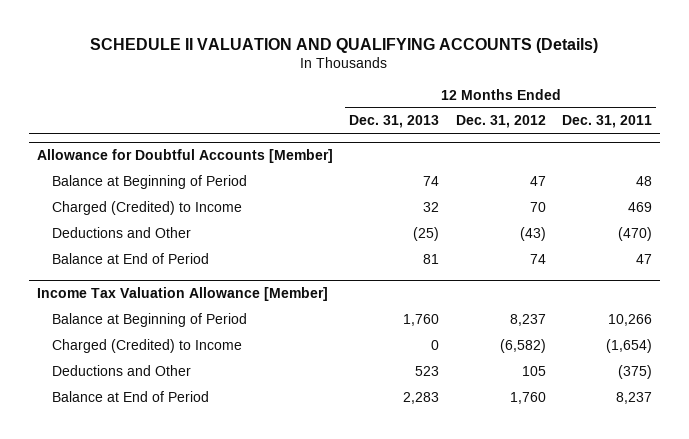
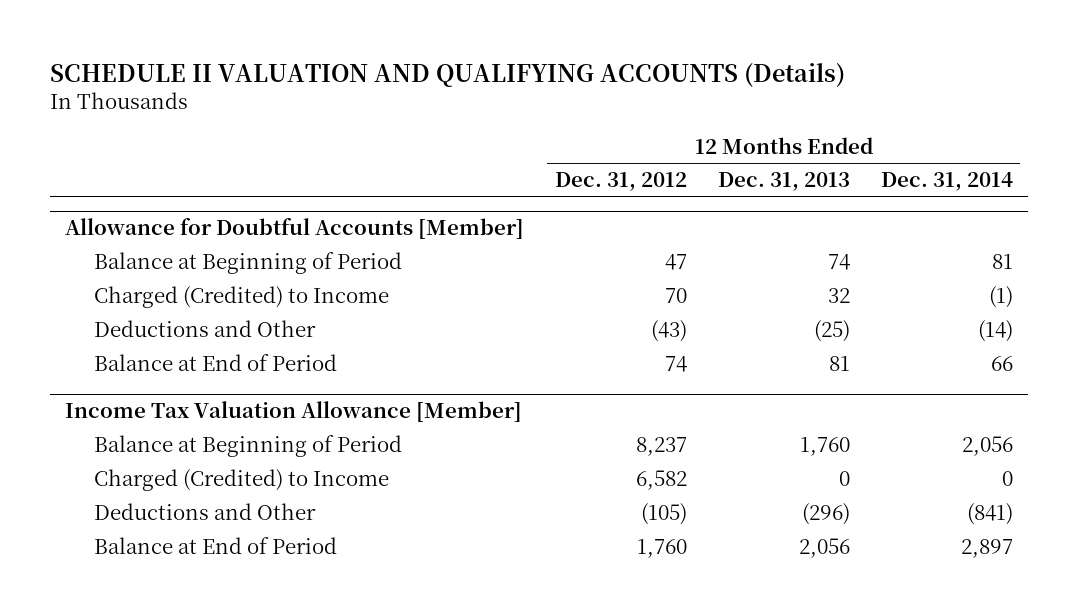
[562,115,653,129] Dec. 31, 2011 -> none
none -> [880,172,1013,192] Dec. 31, 2014
[499,338,546,353] (6,582) -> [636,470,688,491] 6,582
[415,365,440,376] 523 -> [801,503,850,526] (296)
[521,365,546,376] 105 -> [641,503,688,526] (105)
[403,391,440,404] 2,283 -> [798,538,850,559] 2,056

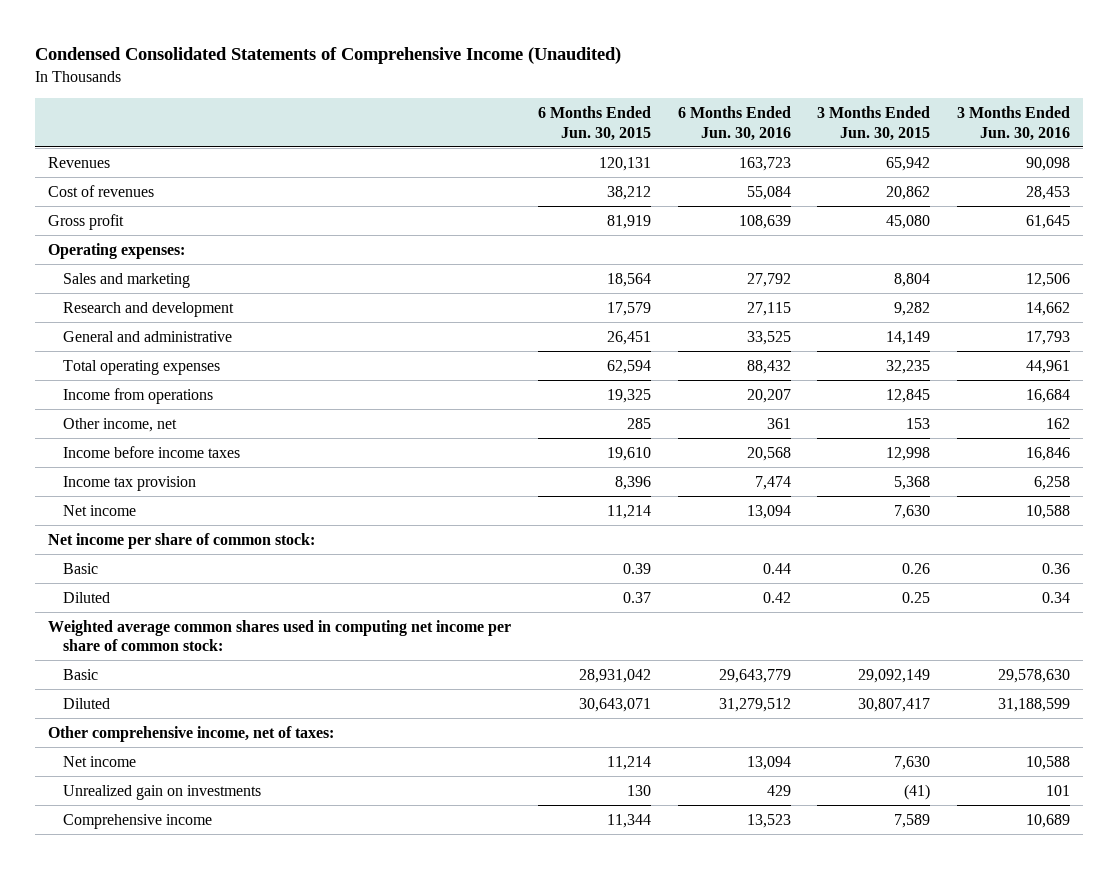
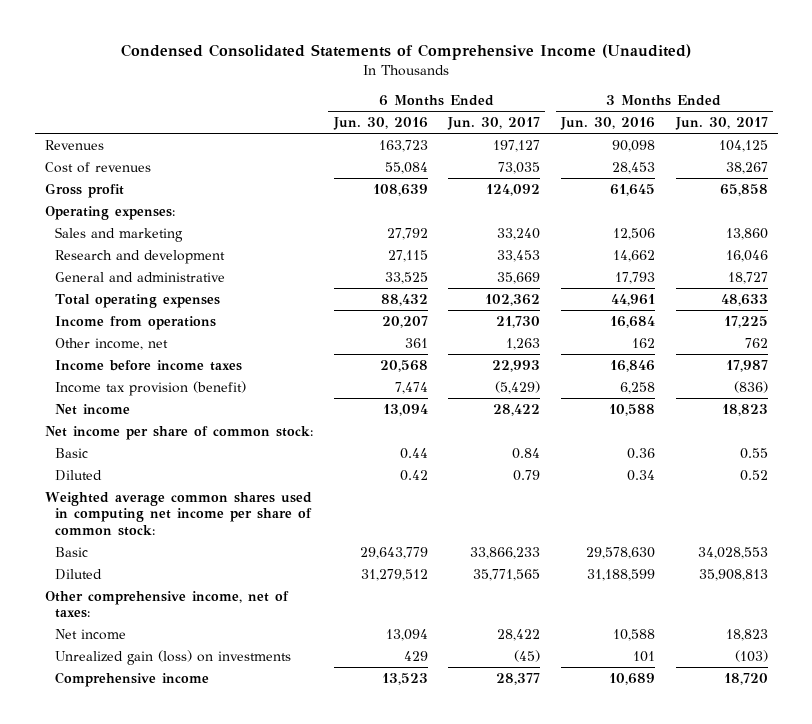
[537,105,651,141] 6 Months Ended Jun. 30, 2015 -> none
[817,105,931,141] 3 Months Ended Jun. 30, 2015 -> none
none -> [447,117,541,131] Jun. 30, 2017
none -> [674,117,768,131] Jun. 30, 2017
[62,475,196,491] Income tax provision -> [54,380,246,396] Income tax provision (benefit)
[62,784,261,800] Unrealized gain on investments -> [54,649,291,665] Unrealized gain (loss) on investments

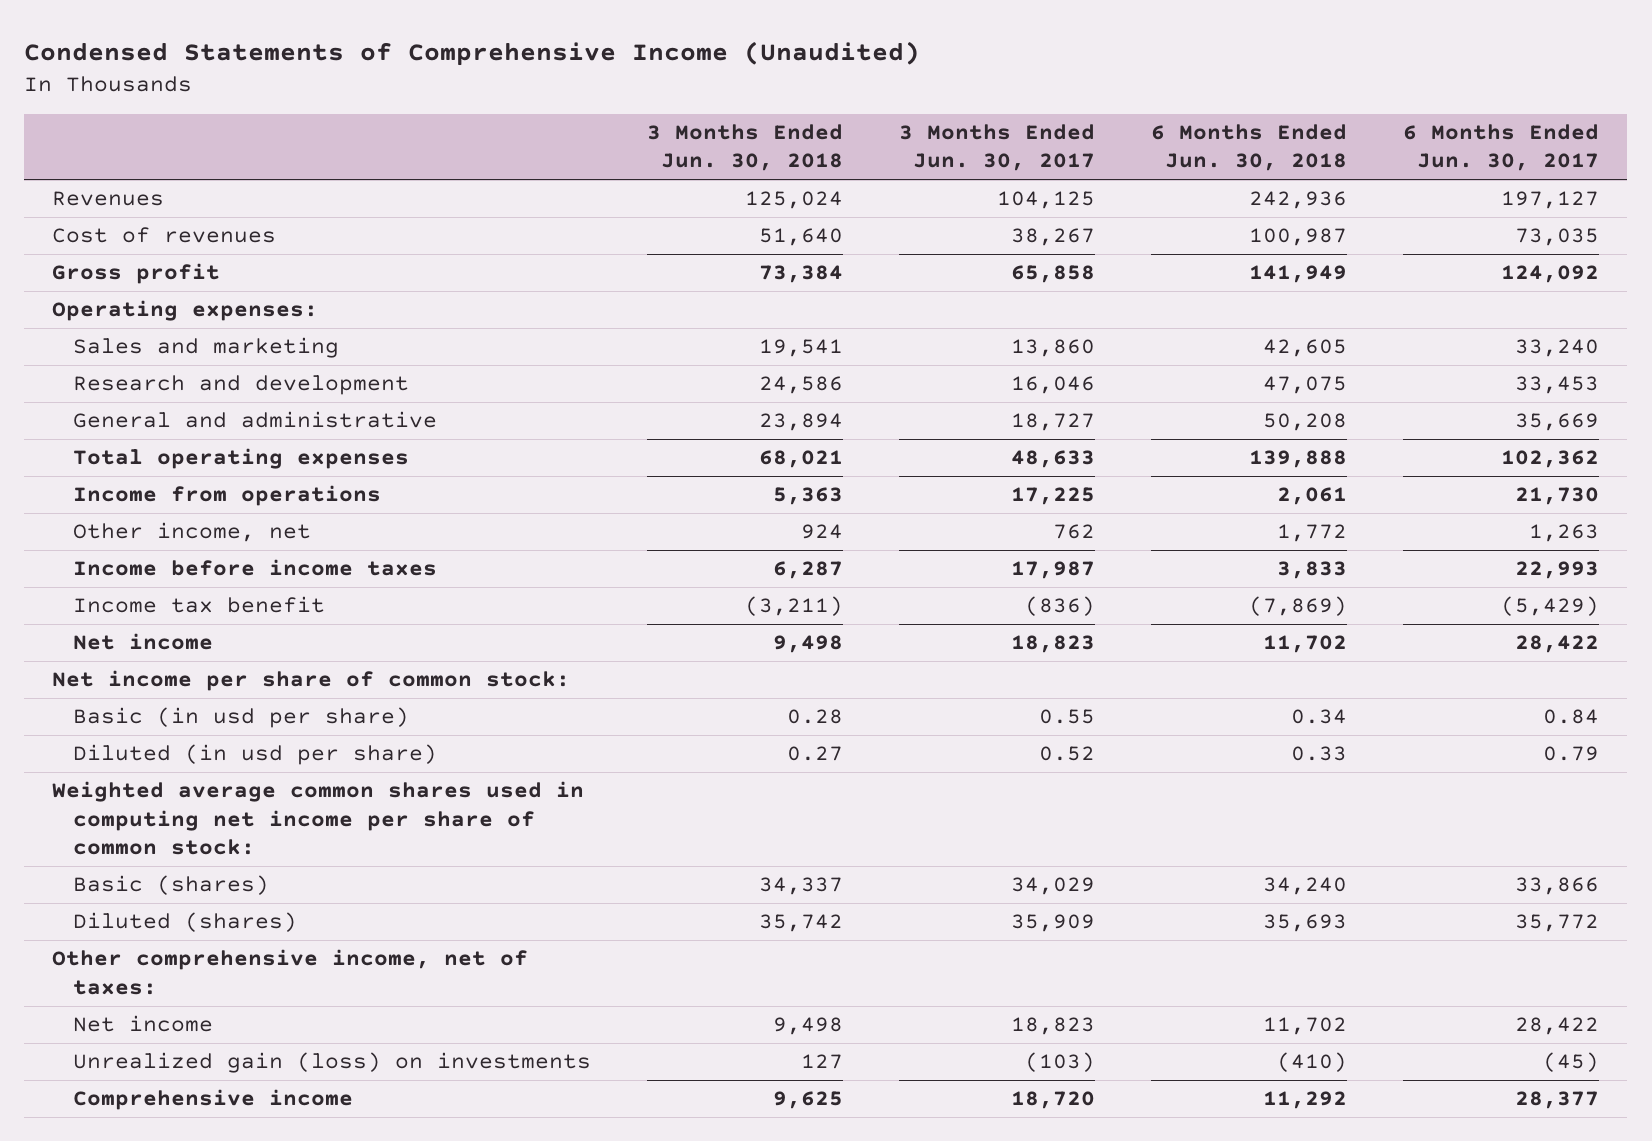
[121,44,692,61] Condensed Consolidated Statements of Comprehensive Income (Unaudited) -> [24,40,921,66] Condensed Statements of Comprehensive Income (Unaudited)
[332,117,428,131] Jun. 30, 2016 -> none
[559,117,655,131] Jun. 30, 2016 -> none
none -> [647,123,844,172] 3 Months Ended Jun. 30, 2018
none -> [1151,123,1348,172] 6 Months Ended Jun. 30, 2018
[54,380,246,396] Income tax provision (benefit) -> [73,596,326,614] Income tax benefit
[54,447,88,458] Basic -> [73,707,410,729] Basic (in usd per share)
[54,469,102,481] Diluted -> [73,744,438,766] Diluted (in usd per share)
[54,546,88,557] Basic -> [73,875,270,896] Basic (shares)
[470,546,541,559] 33,866,233 -> [1515,877,1600,896] 33,866
[697,546,768,559] 34,028,553 -> [1011,877,1096,896] 34,029
[54,568,102,580] Diluted -> [73,912,298,933] Diluted (shares)
[473,568,541,581] 35,771,565 -> [1515,914,1600,933] 35,772
[698,568,768,581] 35,908,813 -> [1011,914,1096,933] 35,909

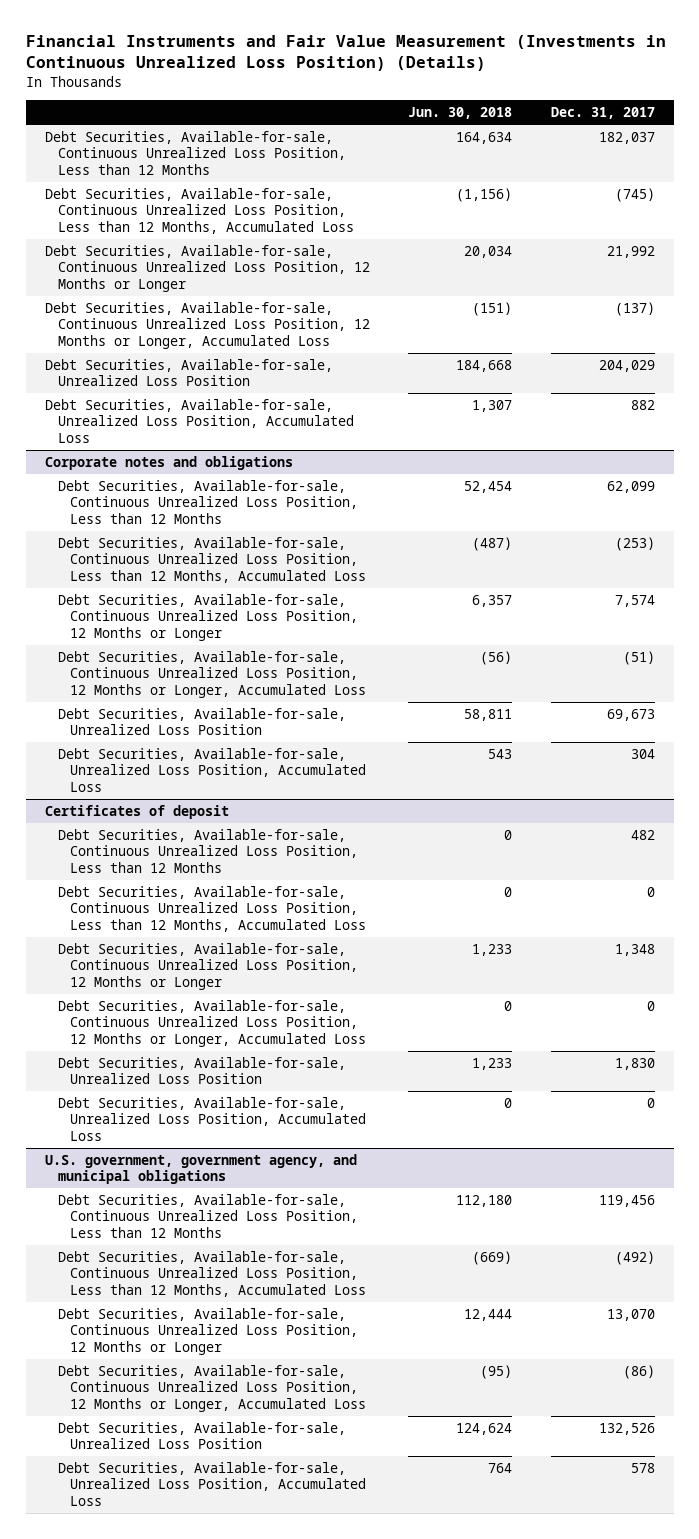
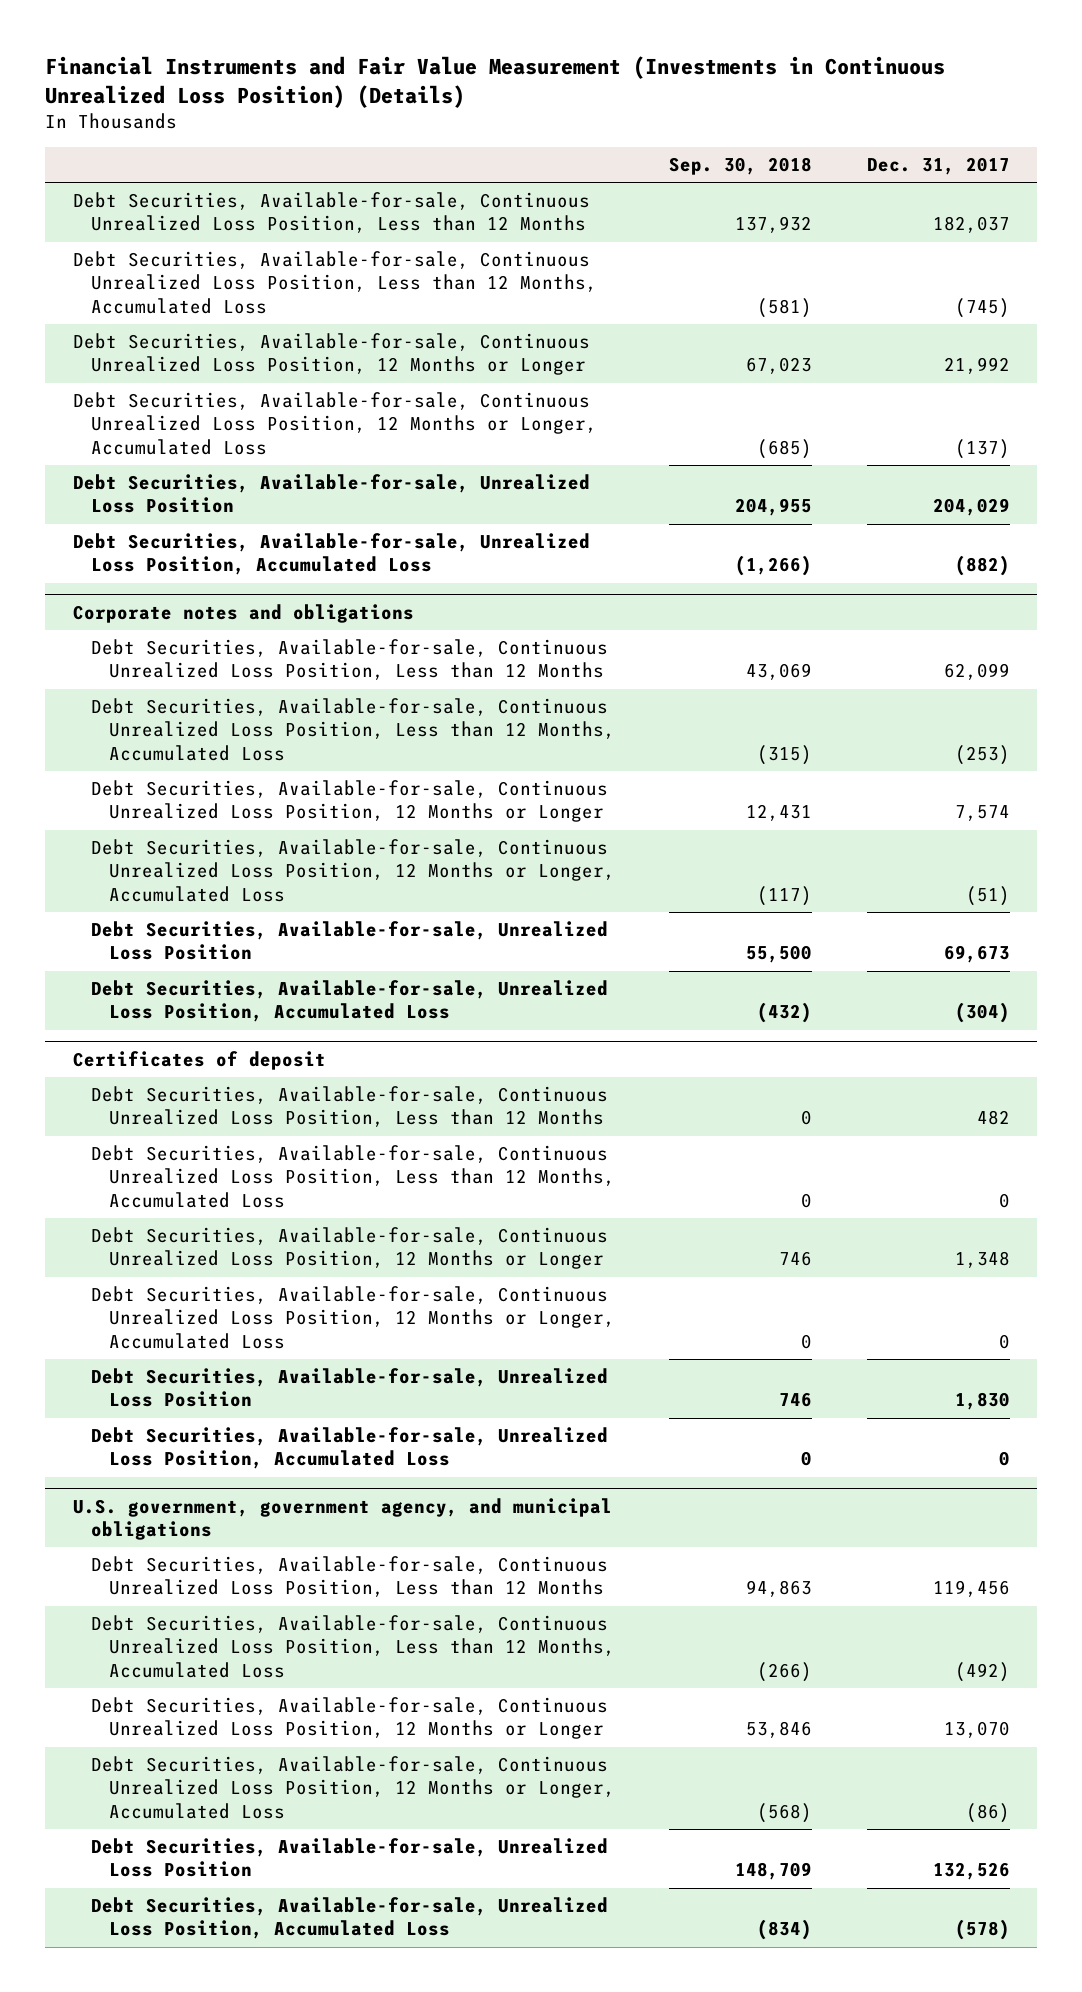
[408,107,513,120] Jun. 30, 2018 -> none
none -> [669,156,813,175] Sep. 30, 2018
[630,399,655,410] 882 -> [954,555,1010,577] (882)
[630,748,655,759] 304 -> [954,1002,1010,1024] (304)
[630,1462,655,1473] 578 -> [954,1919,1010,1941] (578)

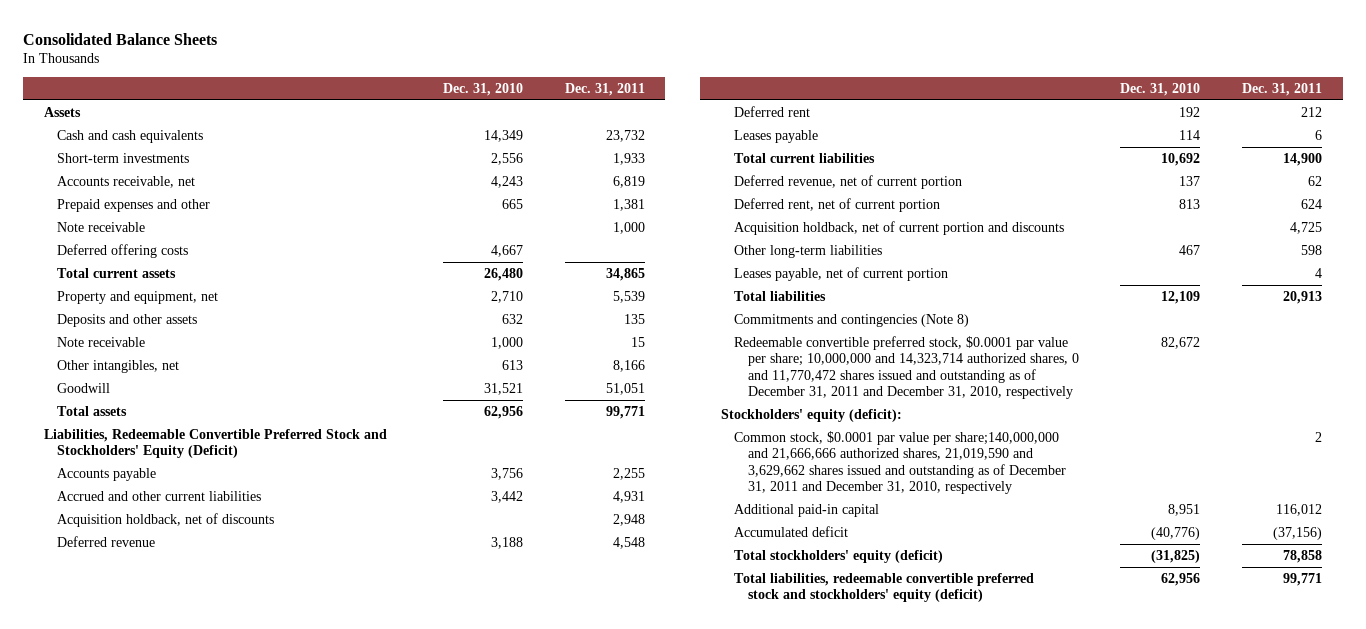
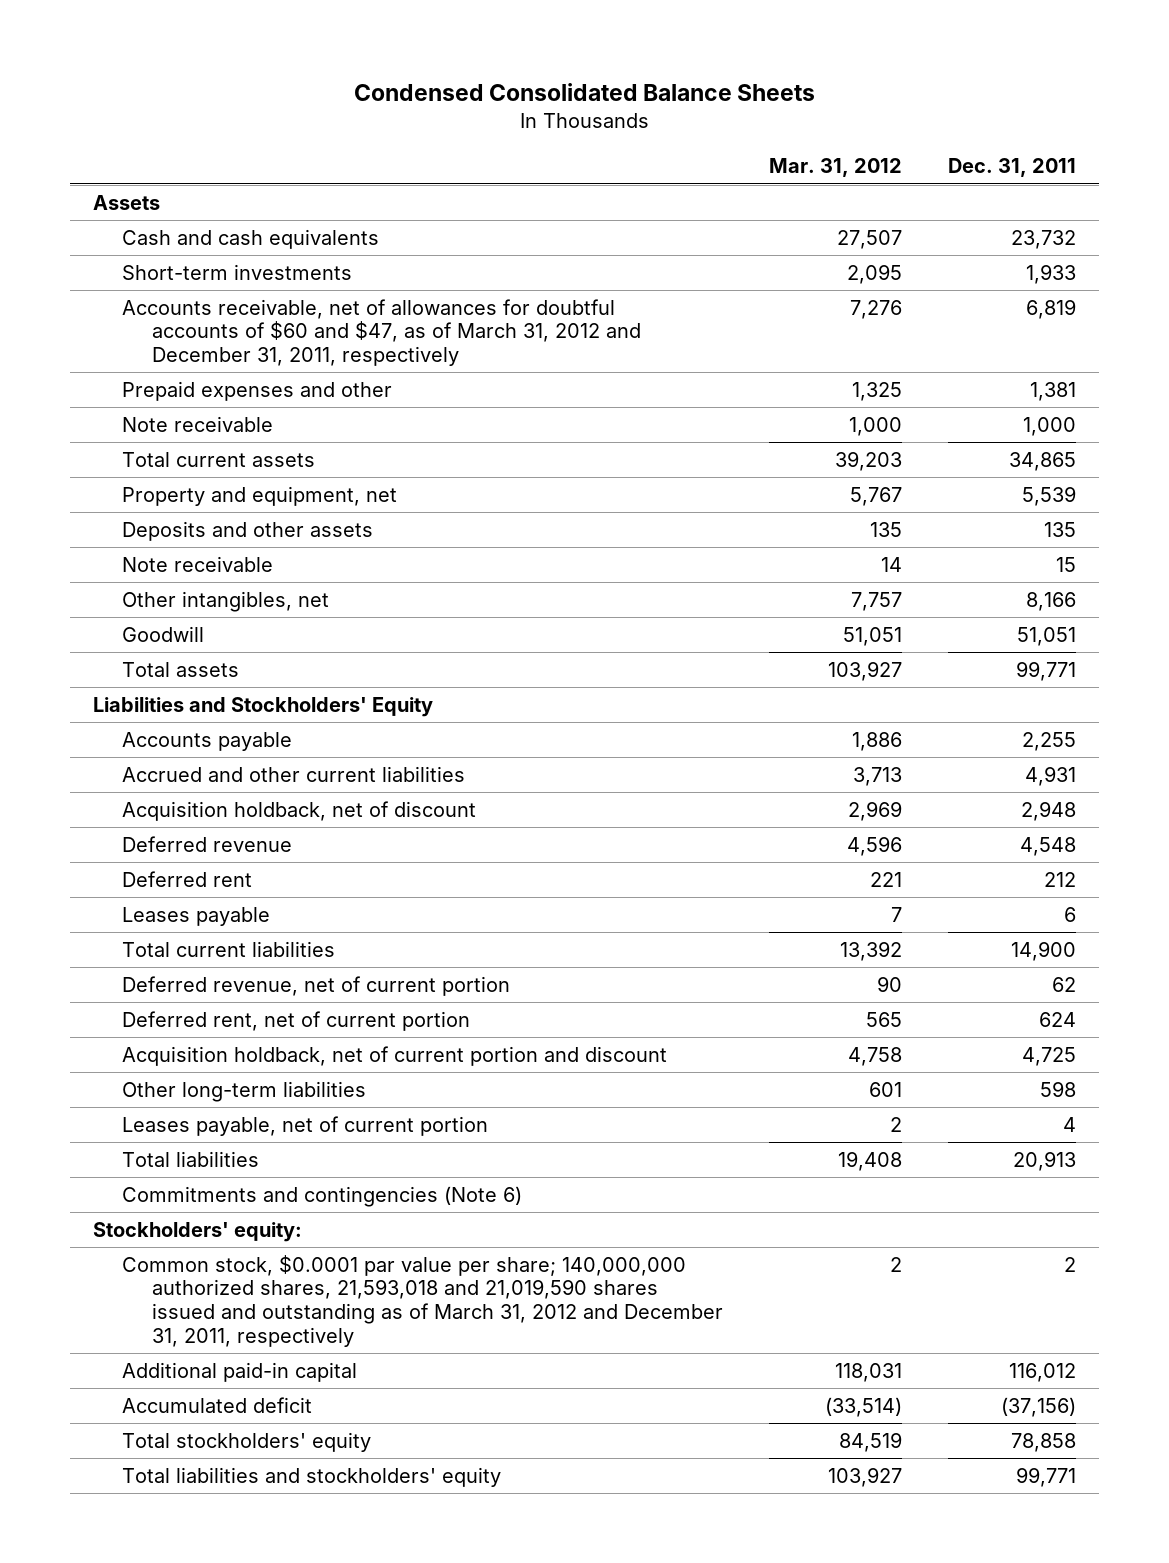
[22,32,217,45] Consolidated Balance Sheets -> [353,83,815,102] Condensed Consolidated Balance Sheets
[442,83,523,97] Dec. 31, 2010 -> none
none -> [768,158,902,178] Mar. 31, 2012
[57,175,196,188] Accounts receivable, net -> [122,298,641,366] Accounts receivable, net of allowances for doubtful accounts of $60 and $47, as of March 31, 2012 and December 31, 2011, respectively
[57,243,189,258] Deferred offering costs -> none
[43,428,387,459] Liabilities, Redeemable Convertible Preferred Stock and Stockholders' Equity (Deficit) -> [92,696,433,717] Liabilities and Stockholders' Equity
[57,512,275,527] Acquisition holdback, net of discounts -> [122,800,477,821] Acquisition holdback, net of discount
[734,220,1065,235] Acquisition holdback, net of current portion and discounts -> [122,1045,668,1066] Acquisition holdback, net of current portion and discount
[734,335,1079,400] Redeemable convertible preferred stock, $0.0001 par value per share; 10,000,000 and 14,323,714 authorized shares, 0 and 11,770,472 shares issued and outstanding as of December 31, 2011 and December 31, 2010, respectively -> none
[734,313,970,327] Commitments and contingencies (Note 8) -> [122,1185,523,1207] Commitments and contingencies (Note 6)
[720,408,902,422] Stockholders' equity (deficit): -> [92,1221,302,1242] Stockholders' equity:
[734,430,1066,495] Common stock, $0.0001 par value per share;140,000,000 and 21,666,666 authorized shares, 21,019,590 and 3,629,662 shares issued and outstanding as of December 31, 2011 and December 31, 2010, respectively -> [122,1254,723,1347] Common stock, $0.0001 par value per share; 140,000,000 authorized shares, 21,593,018 and 21,019,590 shares issued and outstanding as of March 31, 2012 and December 31, 2011, respectively
[734,549,944,563] Total stockholders' equity (deficit) -> [122,1431,372,1452] Total stockholders' equity
[734,572,1035,603] Total liabilities, redeemable convertible preferred stock and stockholders' equity (deficit) -> [122,1466,502,1487] Total liabilities and stockholders' equity

